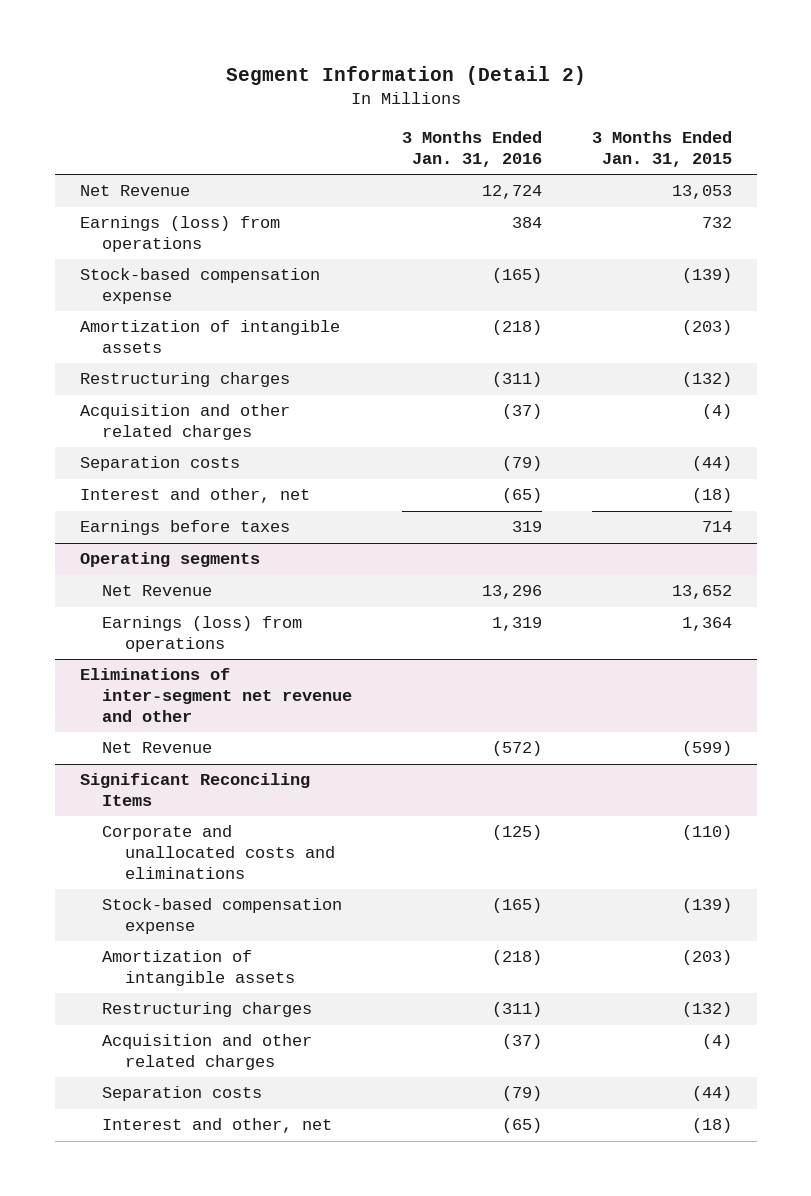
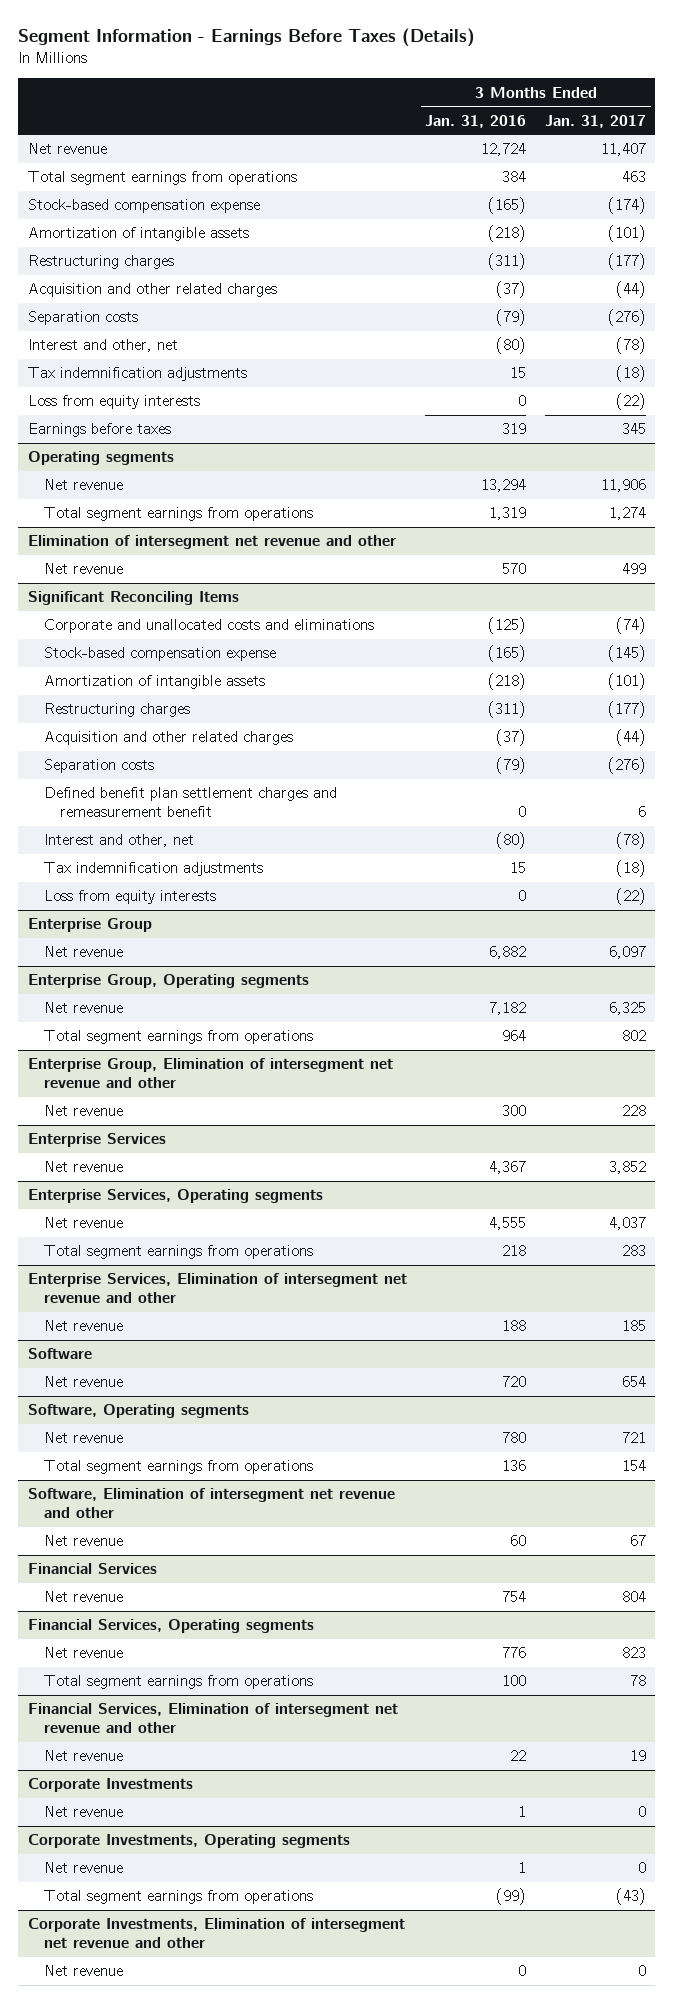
[225,66,586,86] Segment Information (Detail 2) -> [18,28,476,48] Segment Information - Earnings Before Taxes (Details)
[591,130,732,167] 3 Months Ended Jan. 31, 2015 -> none
none -> [544,114,646,128] Jan. 31, 2017
[79,185,190,197] Net Revenue -> [27,143,107,155] Net revenue
[79,216,280,253] Earnings (loss) from operations -> [27,171,297,186] Total segment earnings from operations
[502,488,543,504] (65) -> [496,337,527,355] (80)
none -> [27,367,247,382] Tax indemnification adjustments
none -> [27,395,200,410] Loss from equity interests
[102,585,213,597] Net Revenue -> [43,479,123,491] Net revenue
[482,585,543,600] 13,296 -> [481,479,527,493] 13,294
[102,616,303,653] Earnings (loss) from operations -> [43,507,313,522] Total segment earnings from operations
[79,668,353,723] Eliminations of inter-segment net revenue and other -> [27,535,396,550] Elimination of intersegment net revenue and other
[102,742,213,754] Net Revenue -> [43,563,123,575] Net revenue
[492,741,543,757] (572) -> [502,563,527,575] 570
none -> [43,787,337,818] Defined benefit plan settlement charges and remeasurement benefit
[502,1118,543,1134] (65) -> [496,832,527,850] (80)
none -> [43,862,263,877] Tax indemnification adjustments
none -> [43,890,216,905] Loss from equity interests
none -> [27,918,152,933] Enterprise Group
none -> [43,946,123,958] Net revenue
none -> [27,974,309,989] Enterprise Group, Operating segments
none -> [43,1002,123,1014] Net revenue
none -> [43,1030,313,1045] Total segment earnings from operations
none -> [27,1058,393,1089] Enterprise Group, Elimination of intersegment net revenue and other
none -> [43,1105,123,1117] Net revenue
none -> [27,1133,166,1148] Enterprise Services
none -> [43,1161,123,1173] Net revenue
none -> [27,1189,323,1204] Enterprise Services, Operating segments
none -> [43,1217,123,1229] Net revenue
none -> [43,1245,313,1260] Total segment earnings from operations
none -> [27,1273,407,1304] Enterprise Services, Elimination of intersegment net revenue and other
none -> [43,1320,123,1332] Net revenue
none -> [27,1348,92,1360] Software
none -> [43,1376,123,1388] Net revenue
none -> [27,1404,249,1419] Software, Operating segments
none -> [43,1432,123,1444] Net revenue
none -> [43,1460,313,1475] Total segment earnings from operations
none -> [27,1488,395,1519] Software, Elimination of intersegment net revenue and other
none -> [43,1535,123,1547] Net revenue
none -> [27,1563,157,1575] Financial Services
none -> [43,1591,123,1603] Net revenue
none -> [27,1619,314,1634] Financial Services, Operating segments
none -> [43,1647,123,1659] Net revenue
none -> [43,1675,313,1690] Total segment earnings from operations
none -> [27,1703,398,1734] Financial Services, Elimination of intersegment net revenue and other
none -> [43,1750,123,1762] Net revenue
none -> [27,1778,193,1793] Corporate Investments
none -> [43,1806,123,1818] Net revenue
none -> [27,1834,350,1849] Corporate Investments, Operating segments
none -> [43,1862,123,1874] Net revenue
none -> [43,1890,313,1905] Total segment earnings from operations
none -> [27,1918,405,1949] Corporate Investments, Elimination of intersegment net revenue and other
none -> [43,1965,123,1977] Net revenue

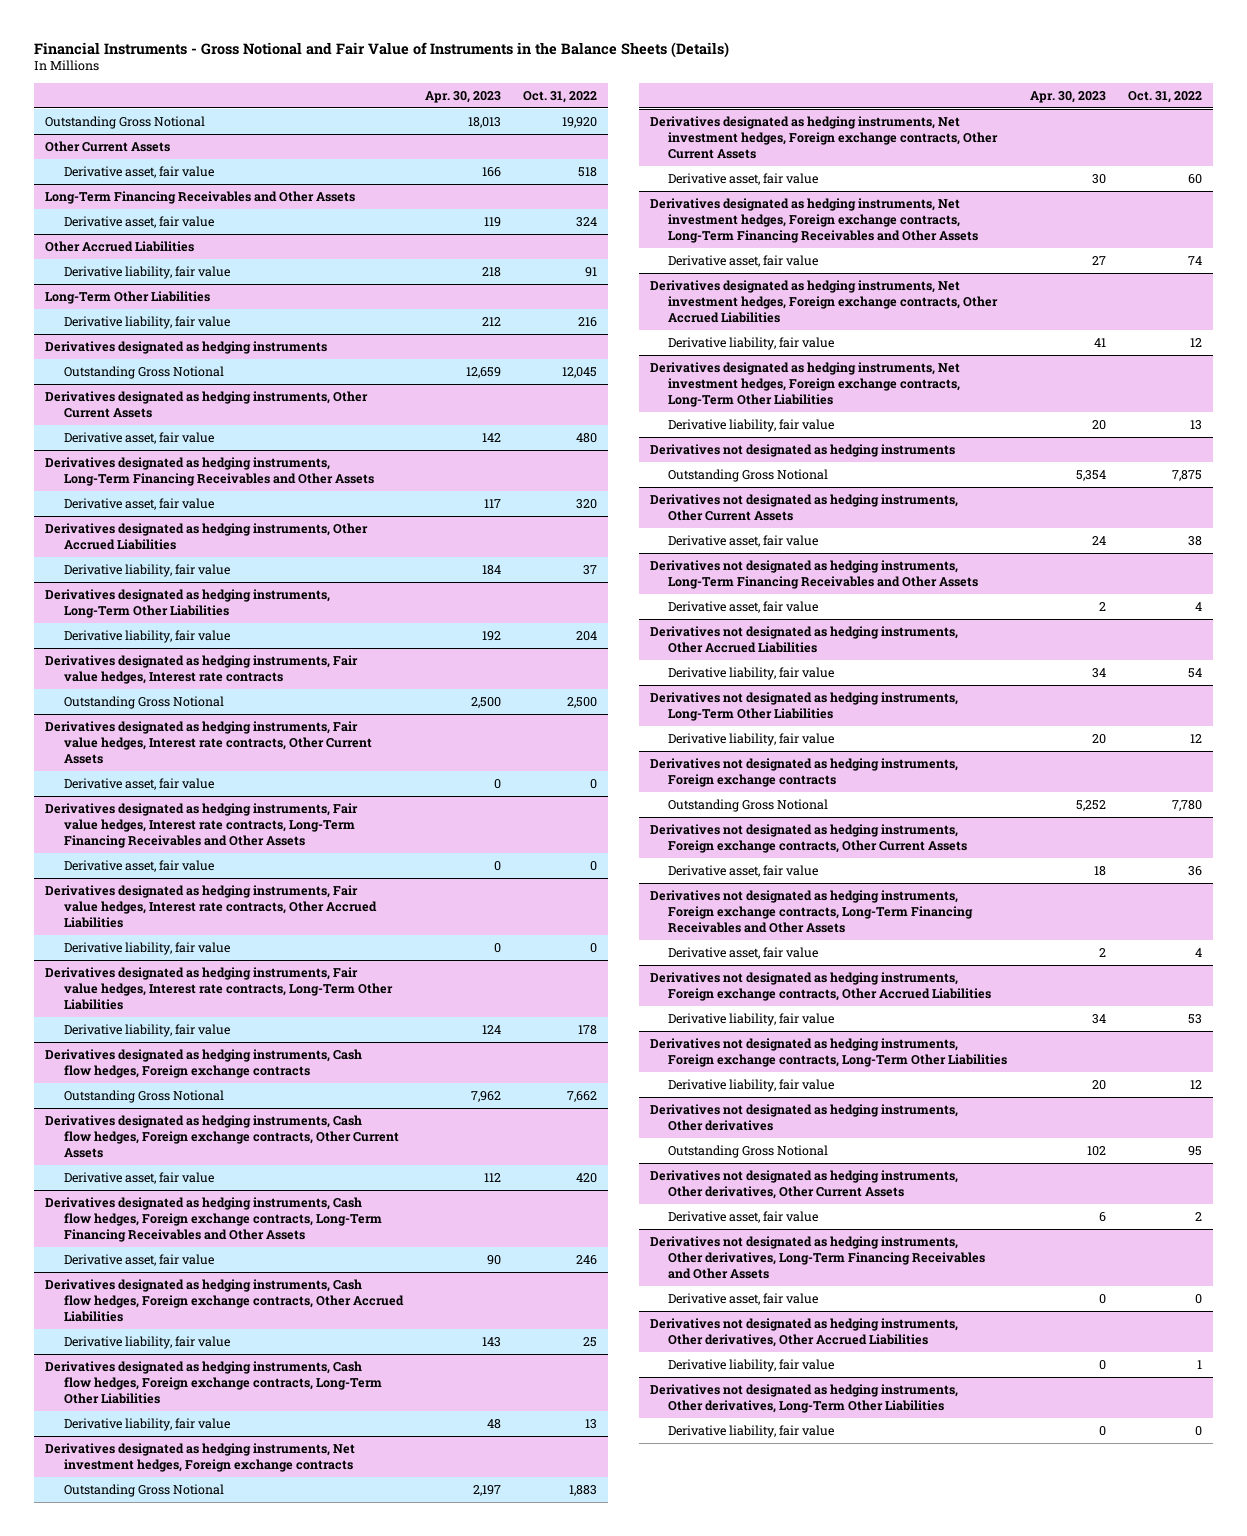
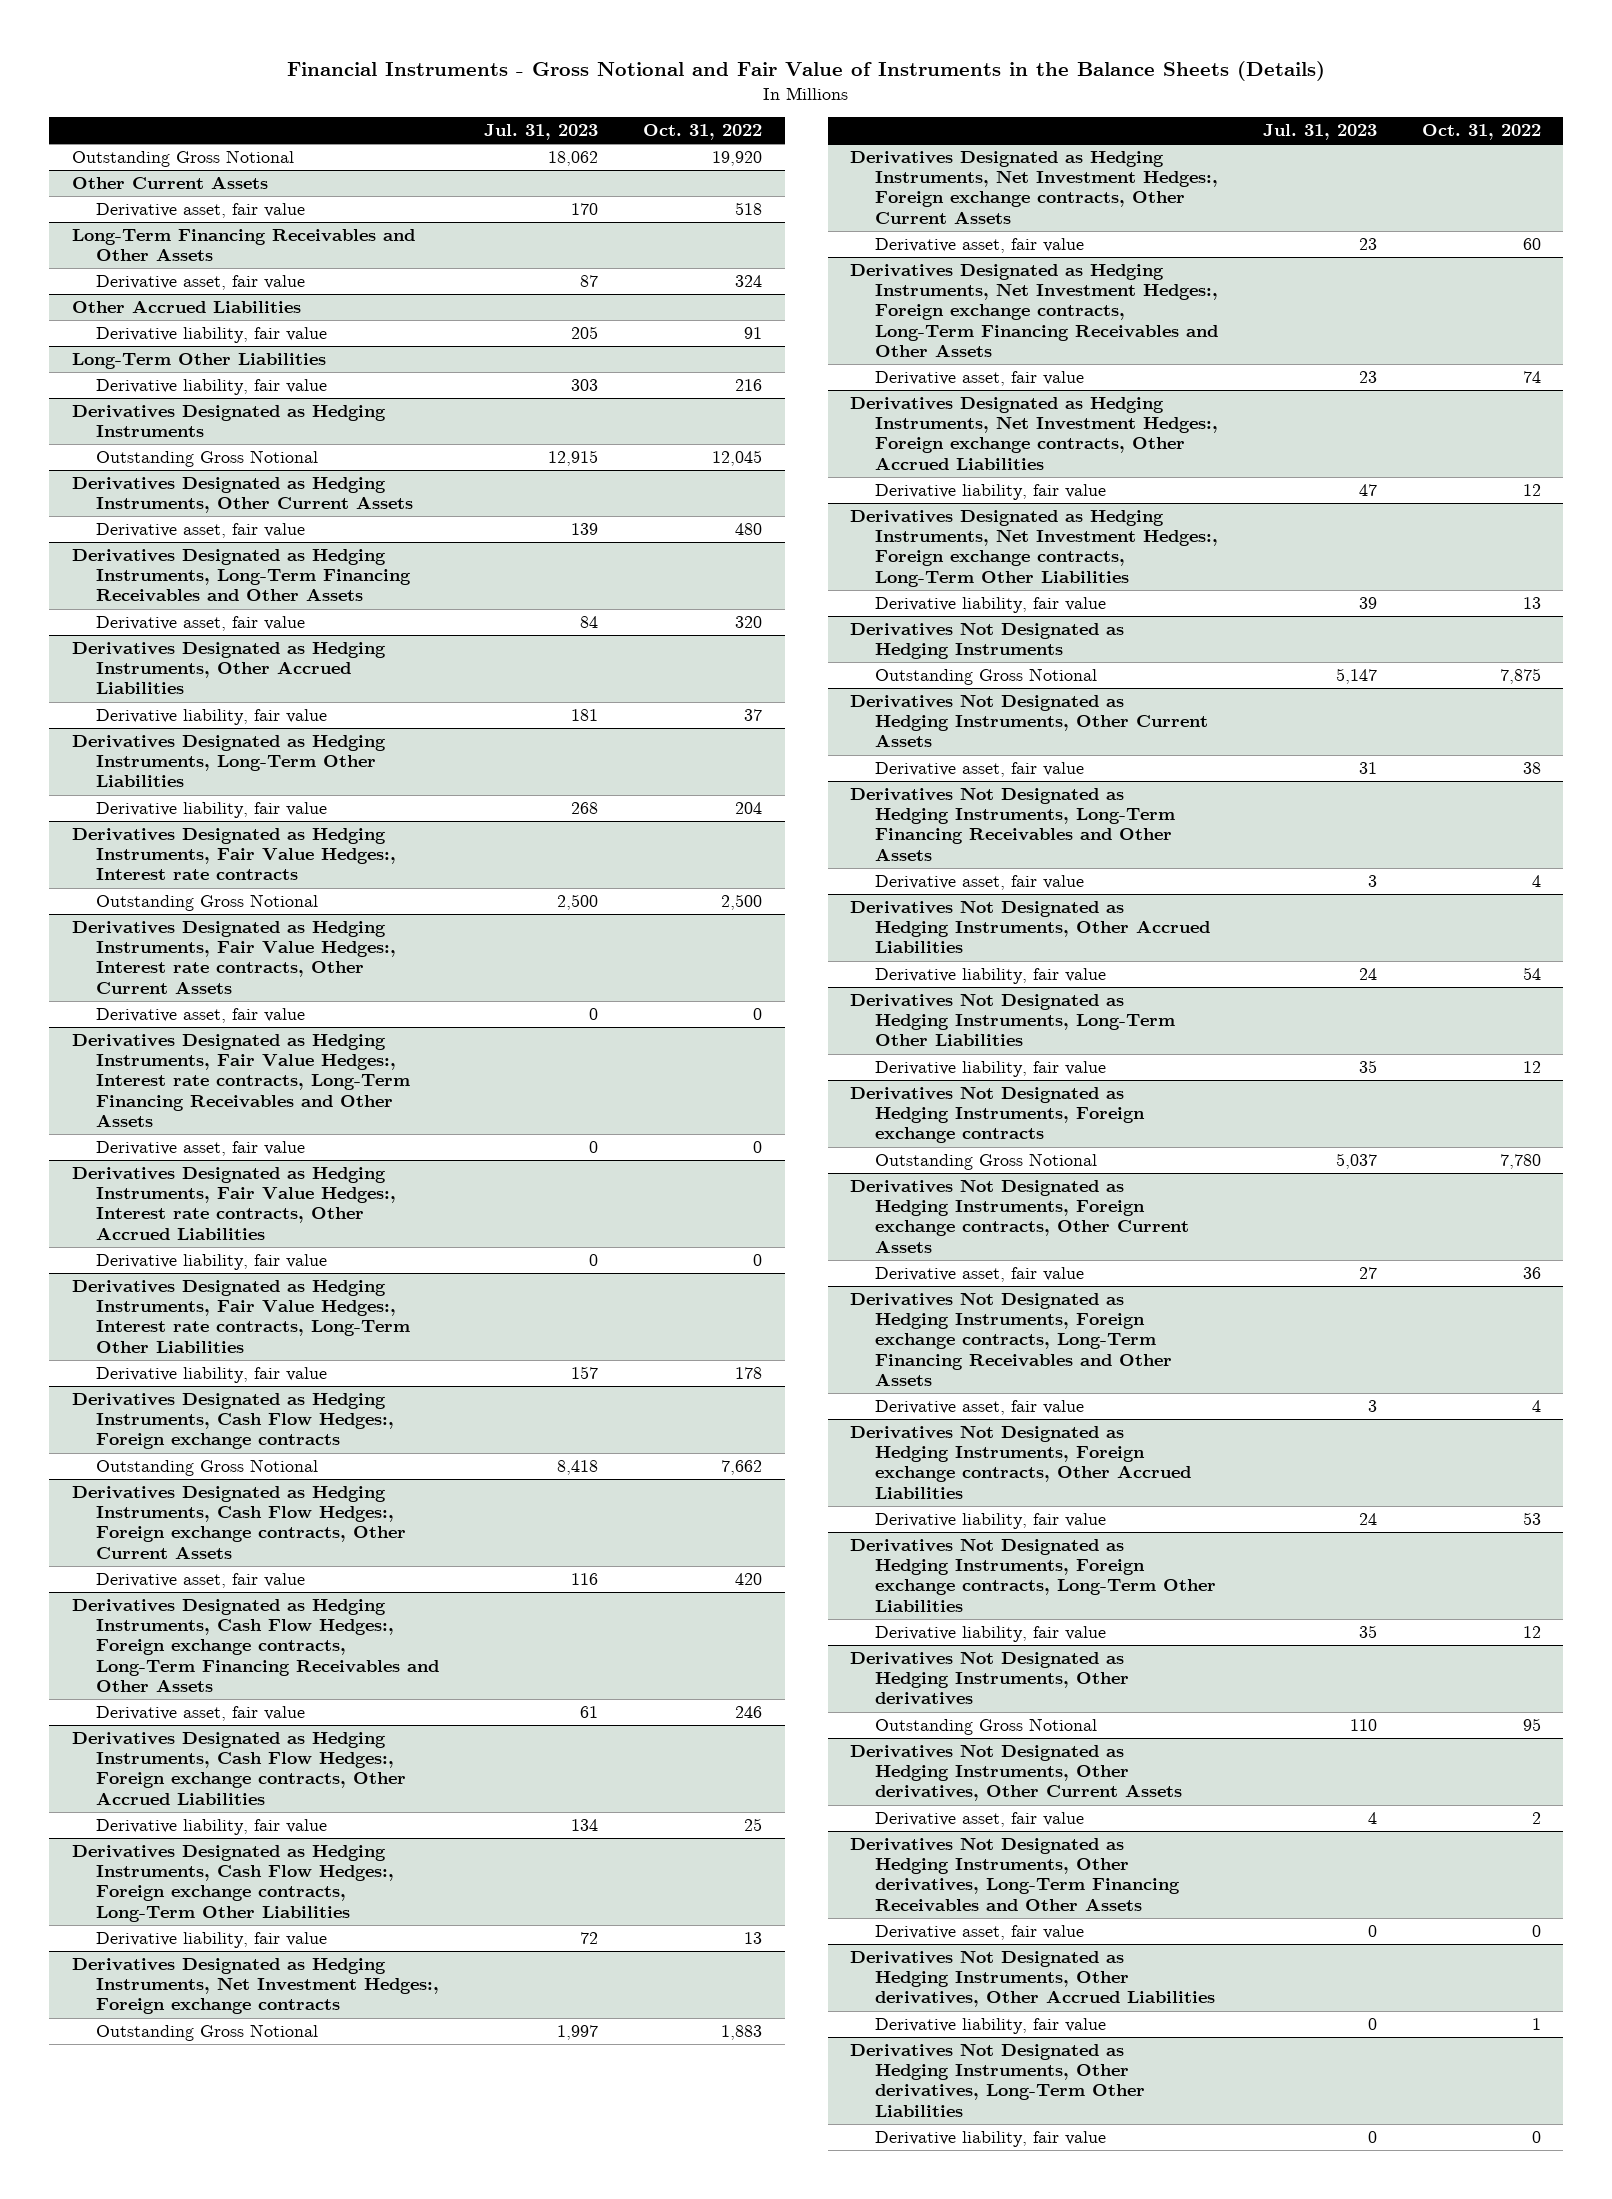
[424,90,501,103] Apr. 30, 2023 -> none
none -> [483,123,598,140] Jul. 31, 2023
[45,340,328,354] Derivatives designated as hedging instruments -> [71,405,386,438] Derivatives Designated as Hedging Instruments
[45,390,369,418] Derivatives designated as hedging instruments, Other Current Assets -> [71,477,413,514] Derivatives Designated as Hedging Instruments, Other Current Assets
[45,456,374,486] Derivatives designated as hedging instruments, Long-Term Financing Receivables and Other Assets -> [71,549,411,603] Derivatives Designated as Hedging Instruments, Long-Term Financing Receivables and Other Assets
[45,522,369,550] Derivatives designated as hedging instruments, Other Accrued Liabilities -> [71,642,386,695] Derivatives Designated as Hedging Instruments, Other Accrued Liabilities
[45,588,331,618] Derivatives designated as hedging instruments, Long-Term Other Liabilities -> [71,735,386,788] Derivatives Designated as Hedging Instruments, Long-Term Other Liabilities
[45,654,359,684] Derivatives designated as hedging instruments, Fair value hedges, Interest rate contracts -> [71,828,396,881] Derivatives Designated as Hedging Instruments, Fair Value Hedges:, Interest rate contracts
[45,720,372,765] Derivatives designated as hedging instruments, Fair value hedges, Interest rate contracts, Other Current Assets -> [71,921,396,994] Derivatives Designated as Hedging Instruments, Fair Value Hedges:, Interest rate contracts, Other Current Assets
[45,802,359,849] Derivatives designated as hedging instruments, Fair value hedges, Interest rate contracts, Long-Term Financing Receivables and Other Assets -> [71,1034,410,1127] Derivatives Designated as Hedging Instruments, Fair Value Hedges:, Interest rate contracts, Long-Term Financing Receivables and Other Assets
[45,884,377,929] Derivatives designated as hedging instruments, Fair value hedges, Interest rate contracts, Other Accrued Liabilities -> [71,1167,396,1240] Derivatives Designated as Hedging Instruments, Fair Value Hedges:, Interest rate contracts, Other Accrued Liabilities
[45,966,393,1011] Derivatives designated as hedging instruments, Fair value hedges, Interest rate contracts, Long-Term Other Liabilities -> [71,1280,410,1353] Derivatives Designated as Hedging Instruments, Fair Value Hedges:, Interest rate contracts, Long-Term Other Liabilities
[45,1048,363,1078] Derivatives designated as hedging instruments, Cash flow hedges, Foreign exchange contracts -> [71,1393,394,1450] Derivatives Designated as Hedging Instruments, Cash Flow Hedges:, Foreign exchange contracts
[45,1114,399,1159] Derivatives designated as hedging instruments, Cash flow hedges, Foreign exchange contracts, Other Current Assets -> [71,1486,406,1559] Derivatives Designated as Hedging Instruments, Cash Flow Hedges:, Foreign exchange contracts, Other Current Assets
[45,1196,382,1243] Derivatives designated as hedging instruments, Cash flow hedges, Foreign exchange contracts, Long-Term Financing Receivables and Other Assets -> [71,1599,439,1692] Derivatives Designated as Hedging Instruments, Cash Flow Hedges:, Foreign exchange contracts, Long-Term Financing Receivables and Other Assets
[45,1278,404,1323] Derivatives designated as hedging instruments, Cash flow hedges, Foreign exchange contracts, Other Accrued Liabilities -> [71,1732,406,1805] Derivatives Designated as Hedging Instruments, Cash Flow Hedges:, Foreign exchange contracts, Other Accrued Liabilities
[45,1360,382,1405] Derivatives designated as hedging instruments, Cash flow hedges, Foreign exchange contracts, Long-Term Other Liabilities -> [71,1845,394,1922] Derivatives Designated as Hedging Instruments, Cash Flow Hedges:, Foreign exchange contracts, Long-Term Other Liabilities
[45,1442,356,1472] Derivatives designated as hedging instruments, Net investment hedges, Foreign exchange contracts -> [71,1958,439,2015] Derivatives Designated as Hedging Instruments, Net Investment Hedges:, Foreign exchange contracts
[650,115,999,160] Derivatives designated as hedging instruments, Net investment hedges, Foreign exchange contracts, Other Current Assets -> [850,151,1218,224] Derivatives Designated as Hedging Instruments, Net Investment Hedges:, Foreign exchange contracts, Other Current Assets
[650,197,979,244] Derivatives designated as hedging instruments, Net investment hedges, Foreign exchange contracts, Long-Term Financing Receivables and Other Assets -> [850,264,1218,357] Derivatives Designated as Hedging Instruments, Net Investment Hedges:, Foreign exchange contracts, Long-Term Financing Receivables and Other Assets
[650,279,999,324] Derivatives designated as hedging instruments, Net investment hedges, Foreign exchange contracts, Other Accrued Liabilities -> [850,397,1218,470] Derivatives Designated as Hedging Instruments, Net Investment Hedges:, Foreign exchange contracts, Other Accrued Liabilities
[650,361,961,408] Derivatives designated as hedging instruments, Net investment hedges, Foreign exchange contracts, Long-Term Other Liabilities -> [850,510,1218,587] Derivatives Designated as Hedging Instruments, Net Investment Hedges:, Foreign exchange contracts, Long-Term Other Liabilities
[650,443,956,457] Derivatives not designated as hedging instruments -> [850,622,1125,660] Derivatives Not Designated as Hedging Instruments
[650,493,959,521] Derivatives not designated as hedging instruments, Other Current Assets -> [850,694,1208,748] Derivatives Not Designated as Hedging Instruments, Other Current Assets
[650,559,979,589] Derivatives not designated as hedging instruments, Long-Term Financing Receivables and Other Assets -> [850,787,1175,861] Derivatives Not Designated as Hedging Instruments, Long-Term Financing Receivables and Other Assets
[650,625,959,653] Derivatives not designated as hedging instruments, Other Accrued Liabilities -> [850,900,1210,954] Derivatives Not Designated as Hedging Instruments, Other Accrued Liabilities
[650,691,959,721] Derivatives not designated as hedging instruments, Long-Term Other Liabilities -> [850,993,1175,1047] Derivatives Not Designated as Hedging Instruments, Long-Term Other Liabilities
[650,757,959,787] Derivatives not designated as hedging instruments, Foreign exchange contracts -> [850,1086,1145,1144] Derivatives Not Designated as Hedging Instruments, Foreign exchange contracts
[650,823,968,853] Derivatives not designated as hedging instruments, Foreign exchange contracts, Other Current Assets -> [850,1179,1189,1253] Derivatives Not Designated as Hedging Instruments, Foreign exchange contracts, Other Current Assets
[650,889,974,934] Derivatives not designated as hedging instruments, Foreign exchange contracts, Long-Term Financing Receivables and Other Assets -> [850,1292,1172,1386] Derivatives Not Designated as Hedging Instruments, Foreign exchange contracts, Long-Term Financing Receivables and Other Assets
[650,971,992,1001] Derivatives not designated as hedging instruments, Foreign exchange contracts, Other Accrued Liabilities -> [850,1425,1191,1499] Derivatives Not Designated as Hedging Instruments, Foreign exchange contracts, Other Accrued Liabilities
[650,1037,1008,1067] Derivatives not designated as hedging instruments, Foreign exchange contracts, Long-Term Other Liabilities -> [850,1538,1216,1612] Derivatives Not Designated as Hedging Instruments, Foreign exchange contracts, Long-Term Other Liabilities
[650,1103,959,1131] Derivatives not designated as hedging instruments, Other derivatives -> [850,1651,1129,1706] Derivatives Not Designated as Hedging Instruments, Other derivatives
[650,1169,959,1199] Derivatives not designated as hedging instruments, Other derivatives, Other Current Assets -> [850,1744,1182,1802] Derivatives Not Designated as Hedging Instruments, Other derivatives, Other Current Assets
[650,1235,986,1280] Derivatives not designated as hedging instruments, Other derivatives, Long-Term Financing Receivables and Other Assets -> [850,1837,1180,1912] Derivatives Not Designated as Hedging Instruments, Other derivatives, Long-Term Financing Receivables and Other Assets
[650,1317,959,1347] Derivatives not designated as hedging instruments, Other derivatives, Other Accrued Liabilities -> [850,1950,1215,2008] Derivatives Not Designated as Hedging Instruments, Other derivatives, Other Accrued Liabilities
[650,1383,959,1413] Derivatives not designated as hedging instruments, Other derivatives, Long-Term Other Liabilities -> [850,2043,1145,2117] Derivatives Not Designated as Hedging Instruments, Other derivatives, Long-Term Other Liabilities

